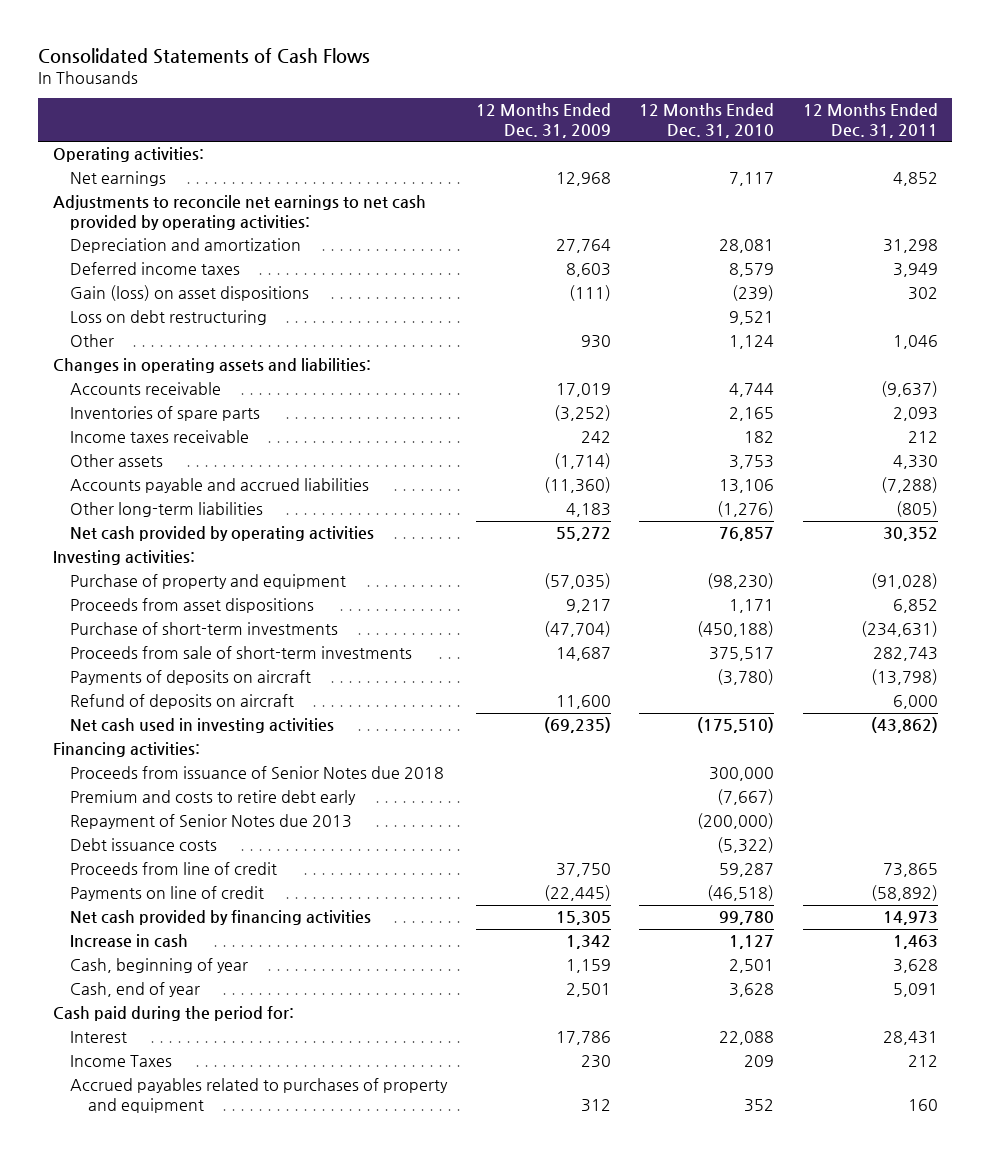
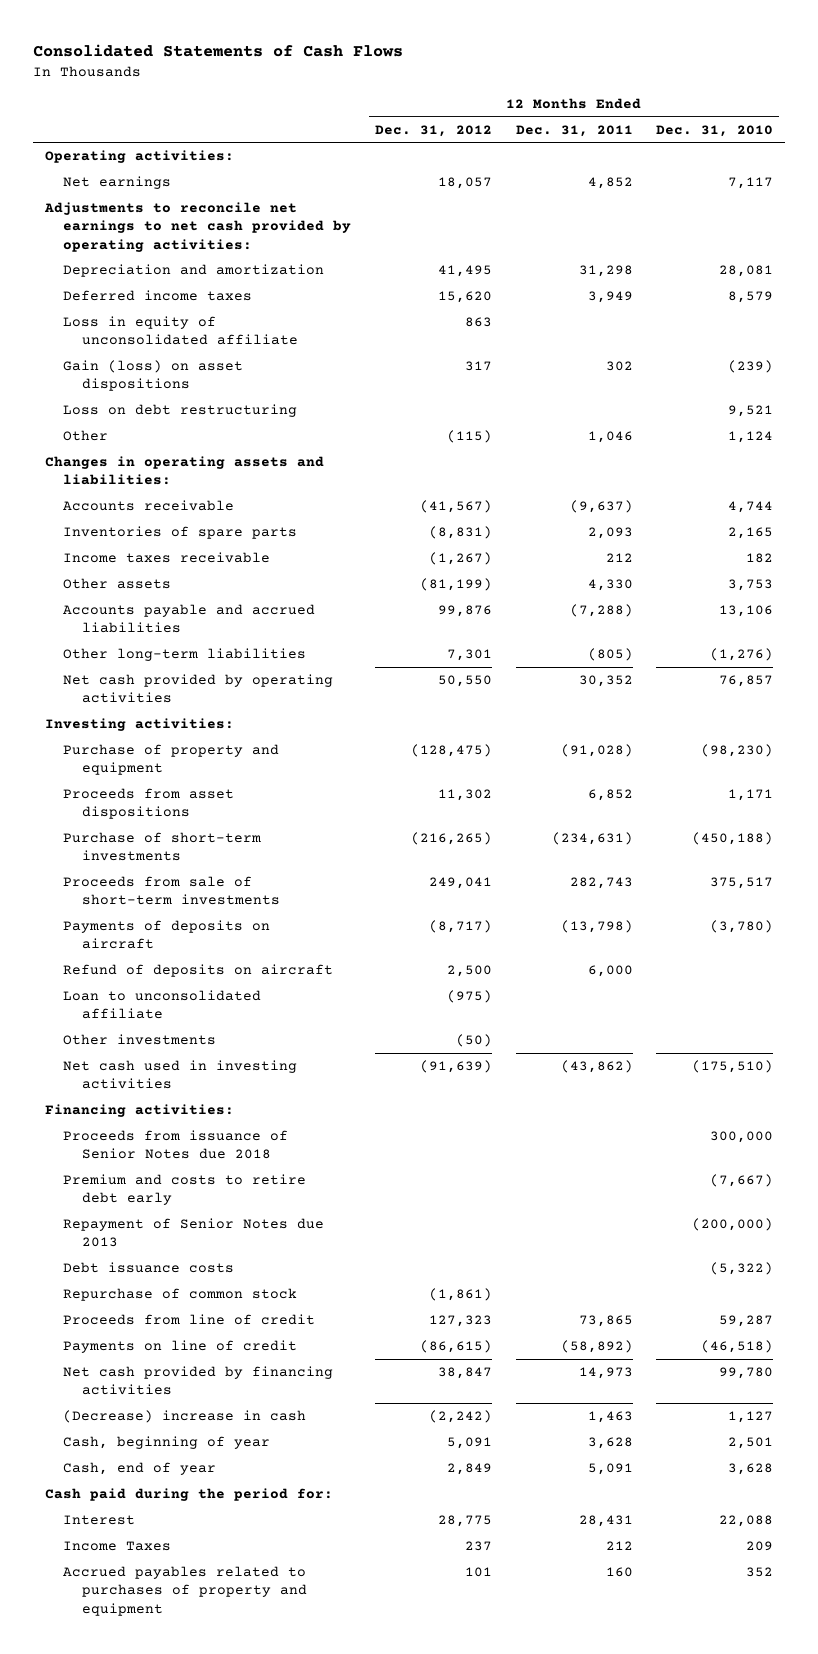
[475,103,611,138] 12 Months Ended Dec. 31, 2009 -> none
none -> [374,124,492,137] Dec. 31, 2012
none -> [63,316,298,346] Loss in equity of unconsolidated affiliate
none -> [63,990,262,1020] Loan to unconsolidated affiliate
none -> [63,1034,217,1046] Other investments
none -> [63,1288,298,1302] Repurchase of common stock
[70,934,189,949] Increase in cash -> [63,1410,307,1424] (Decrease) increase in cash

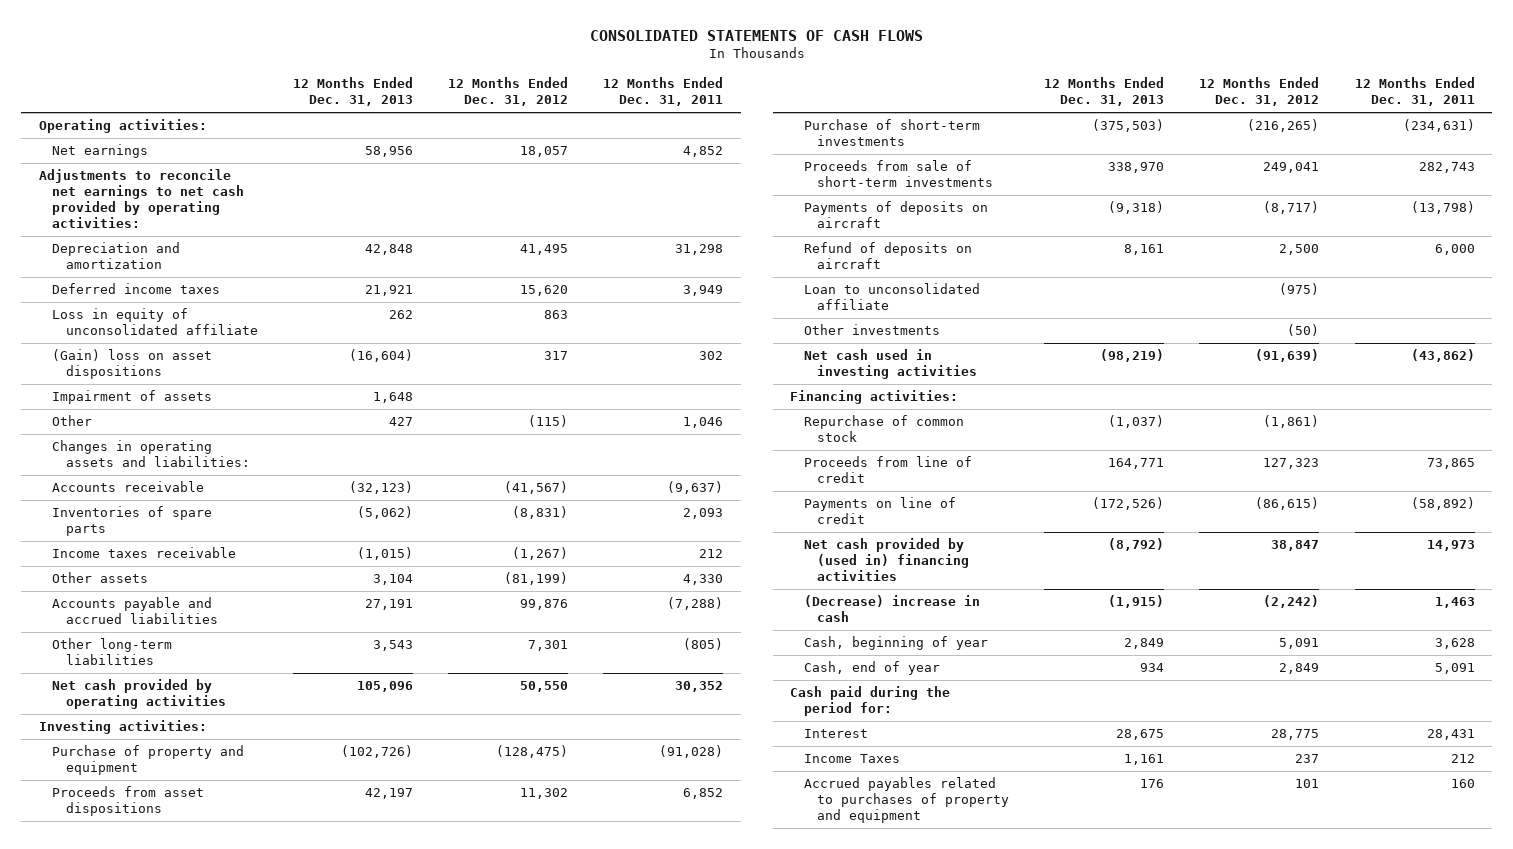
[33,43,404,57] Consolidated Statements of Cash Flows -> [589,30,923,42] CONSOLIDATED STATEMENTS OF CASH FLOWS
[656,124,774,137] Dec. 31, 2010 -> none
none -> [292,77,413,107] 12 Months Ended Dec. 31, 2013
[63,404,298,418] Loss on debt restructuring -> none
[63,360,244,392] Gain (loss) on asset dispositions -> [52,349,213,380] (Gain) loss on asset dispositions
none -> [52,390,213,405] Impairment of assets
[63,1130,289,1160] Proceeds from issuance of Senior Notes due 2018 -> none
[63,1174,307,1206] Premium and costs to retire debt early -> none
[63,1218,325,1248] Repayment of Senior Notes due 2013 -> none
[63,1262,235,1274] Debt issuance costs -> none
[63,1366,334,1396] Net cash provided by financing activities -> [803,538,970,582] Net cash provided by (used in) financing activities

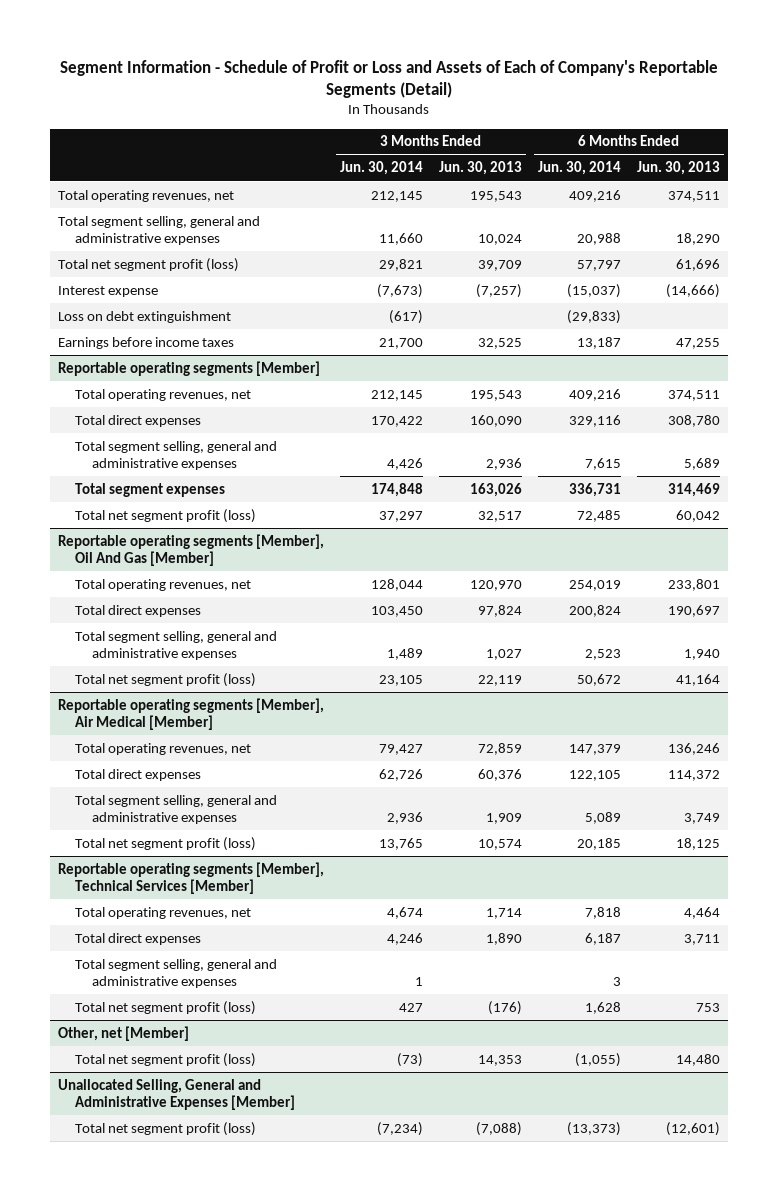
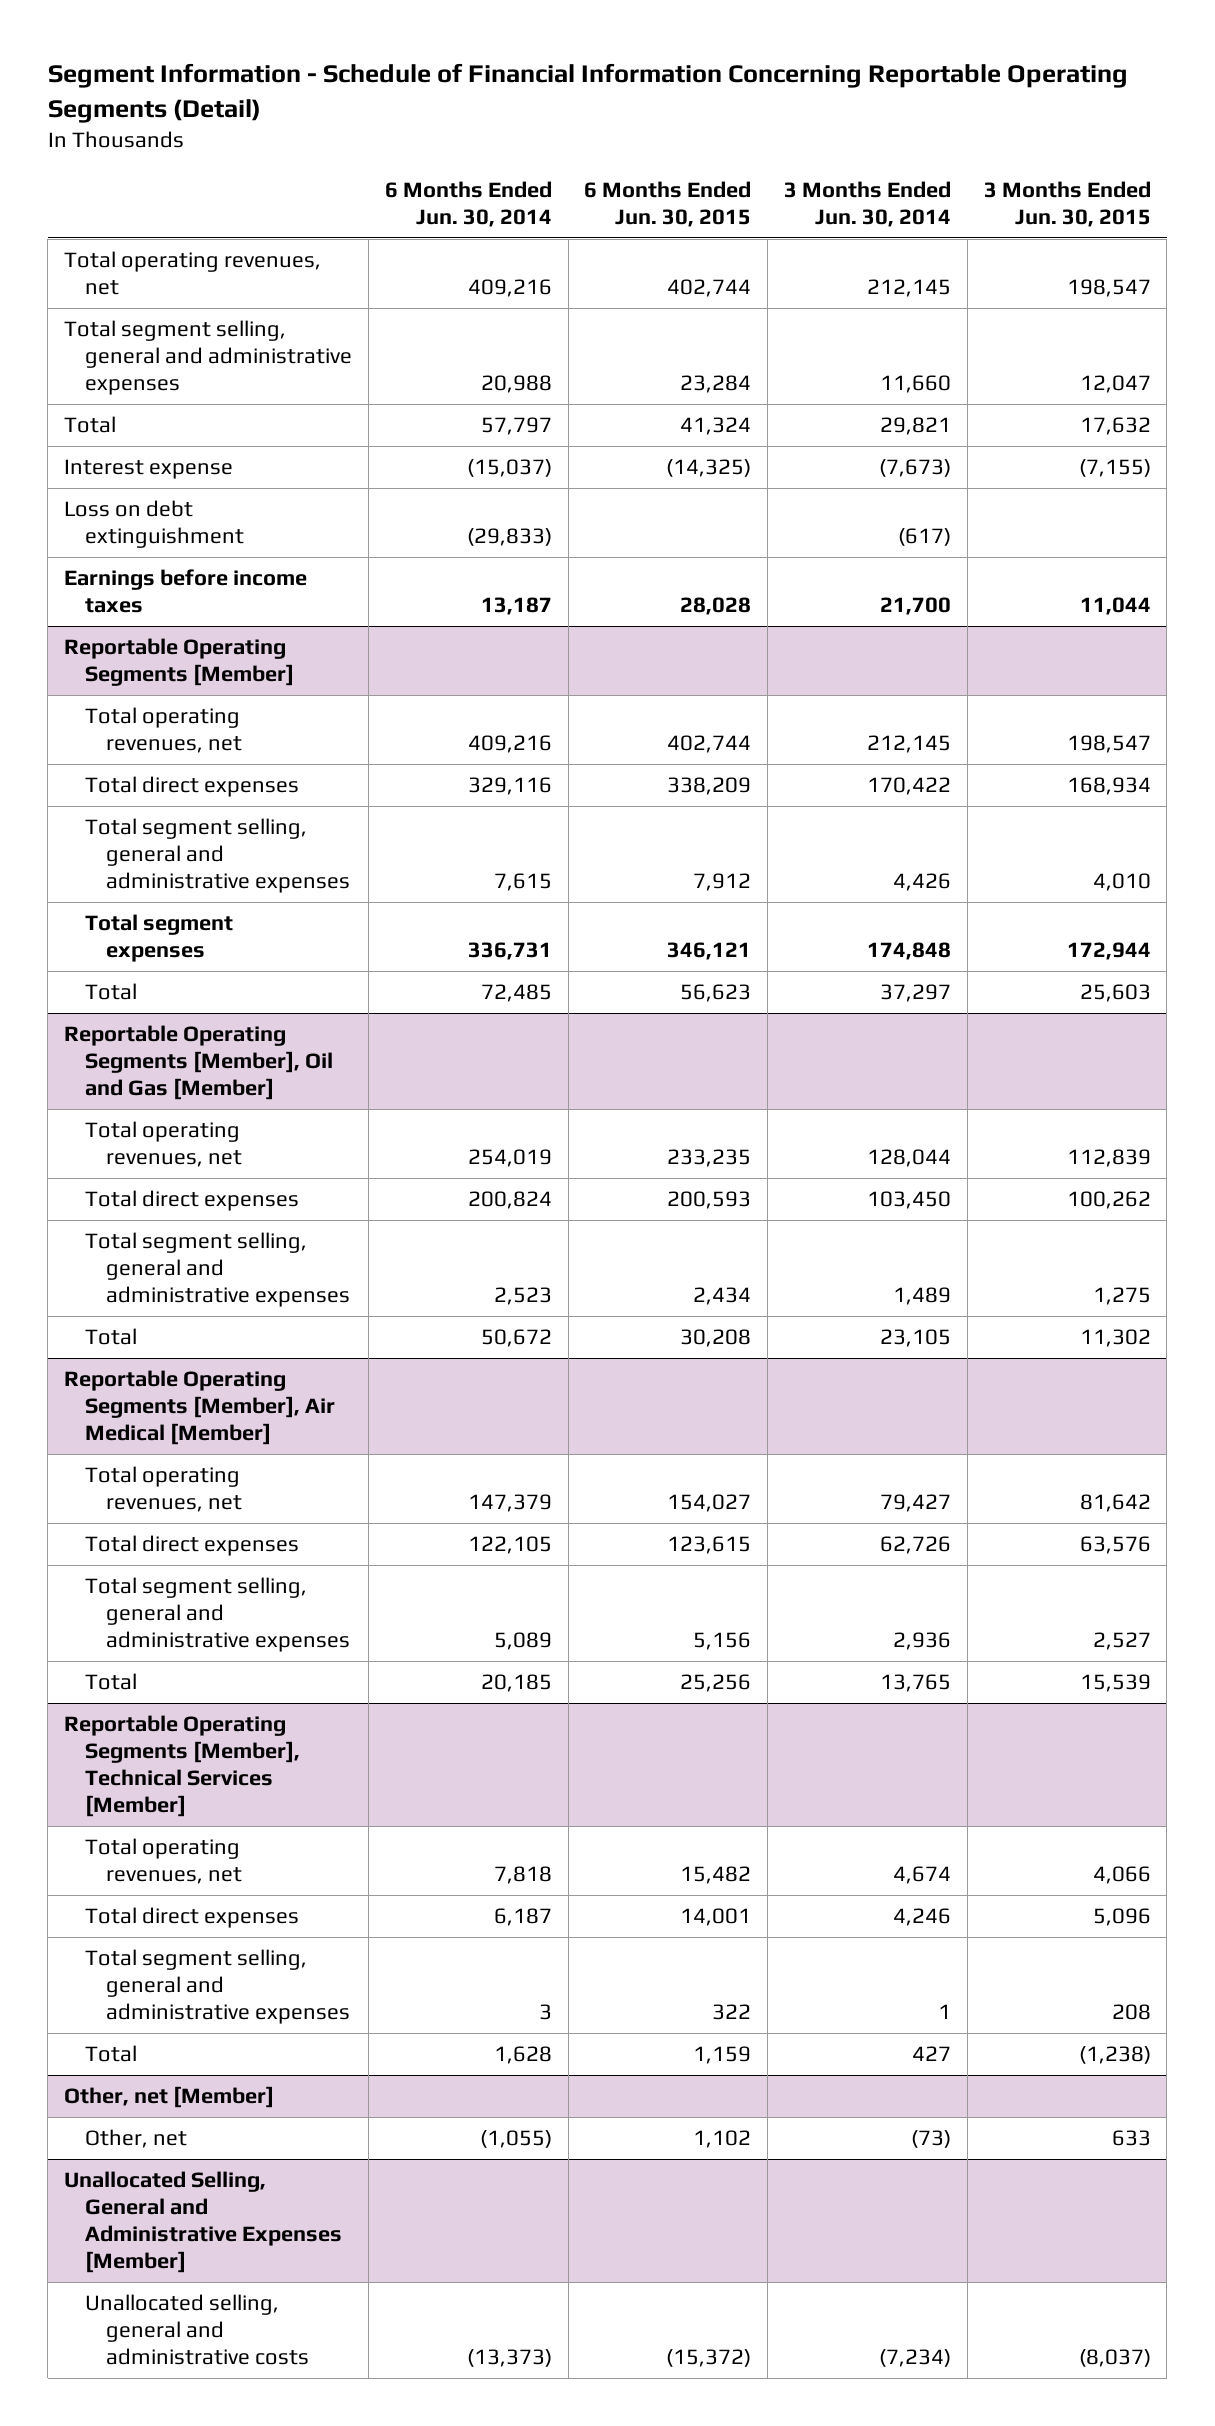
[60,59,719,98] Segment Information - Schedule of Profit or Loss and Assets of Each of Company's Reportable Segments (Detail) -> [47,63,1128,123] Segment Information - Schedule of Financial Information Concerning Reportable Operating Segments (Detail)
[439,161,523,176] Jun. 30, 2013 -> none
[636,161,720,176] Jun. 30, 2013 -> none
none -> [584,181,752,227] 6 Months Ended Jun. 30, 2015
none -> [983,181,1151,227] 3 Months Ended Jun. 30, 2015
[58,257,240,272] Total net segment profit (loss) -> [64,416,117,434] Total
[58,360,321,376] Reportable operating segments [Member] -> [64,638,295,687] Reportable Operating Segments [Member]
[75,508,257,523] Total net segment profit (loss) -> [85,983,138,1001] Total
[58,533,325,567] Reportable operating segments [Member], Oil And Gas [Member] -> [64,1025,334,1100] Reportable Operating Segments [Member], Oil and Gas [Member]
[75,672,257,687] Total net segment profit (loss) -> [85,1328,138,1346] Total
[58,697,325,731] Reportable operating segments [Member], Air Medical [Member] -> [64,1370,336,1445] Reportable Operating Segments [Member], Air Medical [Member]
[75,836,257,851] Total net segment profit (loss) -> [85,1673,138,1691] Total
[58,861,325,895] Reportable operating segments [Member], Technical Services [Member] -> [64,1715,301,1817] Reportable Operating Segments [Member], Technical Services [Member]
[75,1000,257,1015] Total net segment profit (loss) -> [85,2045,138,2063] Total
[75,1052,257,1067] Total net segment profit (loss) -> [85,2129,188,2149] Other, net
[75,1121,257,1136] Total net segment profit (loss) -> [85,2294,310,2365] Unallocated selling, general and administrative costs

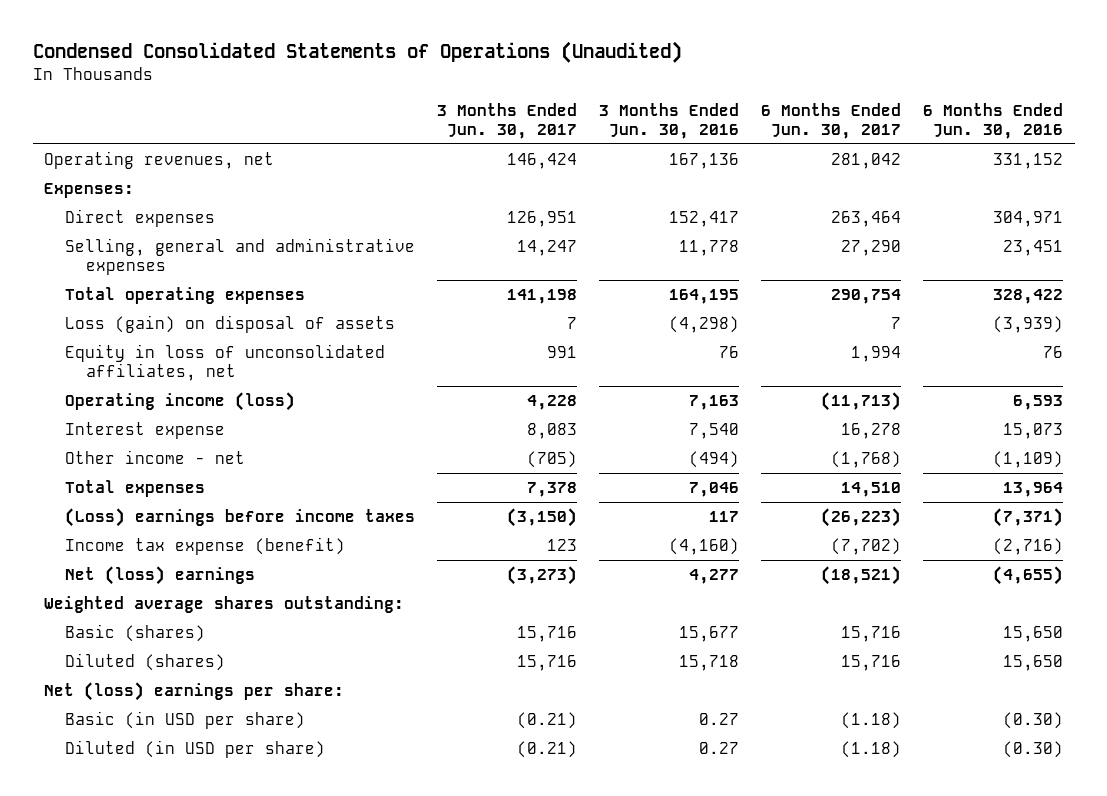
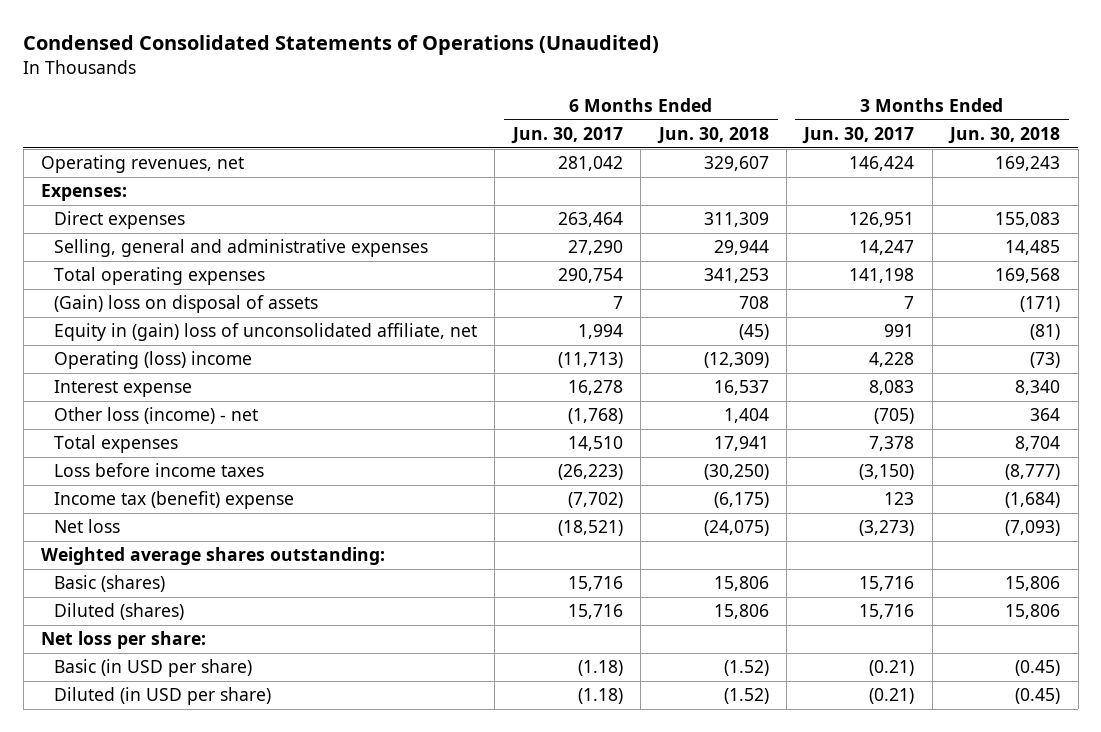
[599,103,740,139] 3 Months Ended Jun. 30, 2016 -> none
[923,103,1064,139] 6 Months Ended Jun. 30, 2016 -> none
none -> [656,127,769,145] Jun. 30, 2018
none -> [948,127,1061,145] Jun. 30, 2018
[65,315,396,334] Loss (gain) on disposal of assets -> [53,295,318,314] (Gain) loss on disposal of assets
[65,344,386,381] Equity in loss of unconsolidated affiliates, net -> [53,323,477,342] Equity in (gain) loss of unconsolidated affiliate, net
[65,392,296,412] Operating income (loss) -> [53,351,252,370] Operating (loss) income
[65,450,246,465] Other income - net -> [53,407,258,425] Other loss (income) - net
[65,508,416,528] (Loss) earnings before income taxes -> [53,463,264,478] Loss before income taxes
[65,537,346,556] Income tax expense (benefit) -> [53,491,294,510] Income tax (benefit) expense
[65,566,256,586] Net (loss) earnings -> [53,519,120,534] Net loss
[43,682,344,702] Net (loss) earnings per share: -> [41,631,207,650] Net loss per share:

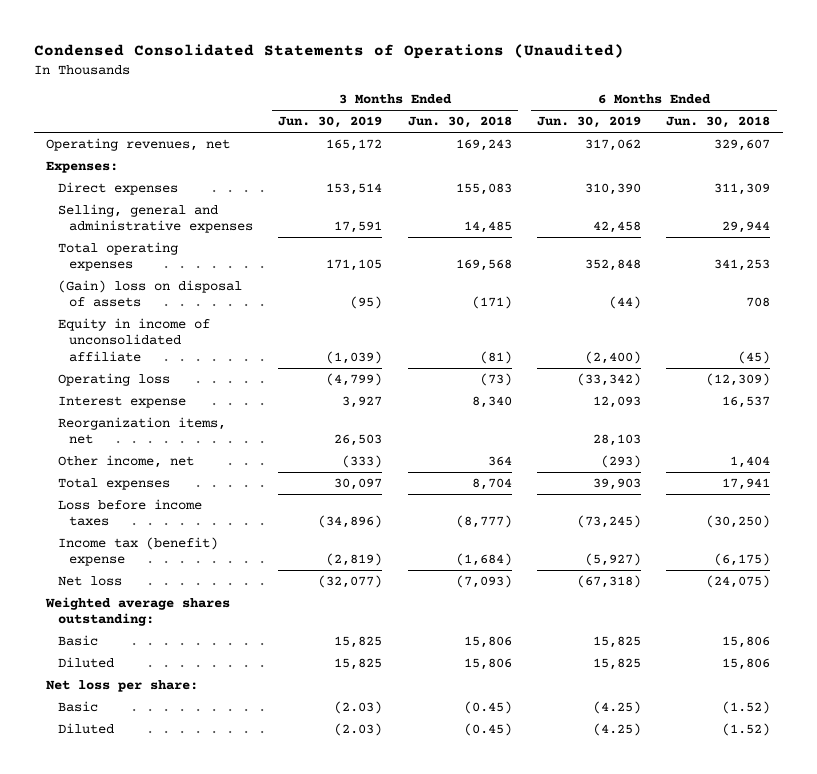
[510,127,623,145] Jun. 30, 2017 -> none
[802,127,915,145] Jun. 30, 2017 -> none
none -> [278,116,383,129] Jun. 30, 2019
none -> [536,116,641,129] Jun. 30, 2019
[53,323,477,342] Equity in (gain) loss of unconsolidated affiliate, net -> [57,318,210,362] Equity in income of unconsolidated affiliate
[53,351,252,370] Operating (loss) income -> [57,373,170,387] Operating loss
none -> [57,417,226,445] Reorganization items, net
[53,407,258,425] Other loss (income) - net -> [57,455,194,469] Other income, net
[53,575,165,593] Basic (shares) -> [57,635,98,647] Basic
[53,603,184,621] Diluted (shares) -> [57,657,114,669] Diluted
[53,659,252,678] Basic (in USD per share) -> [57,701,98,713] Basic
[53,687,271,706] Diluted (in USD per share) -> [57,723,114,735] Diluted

